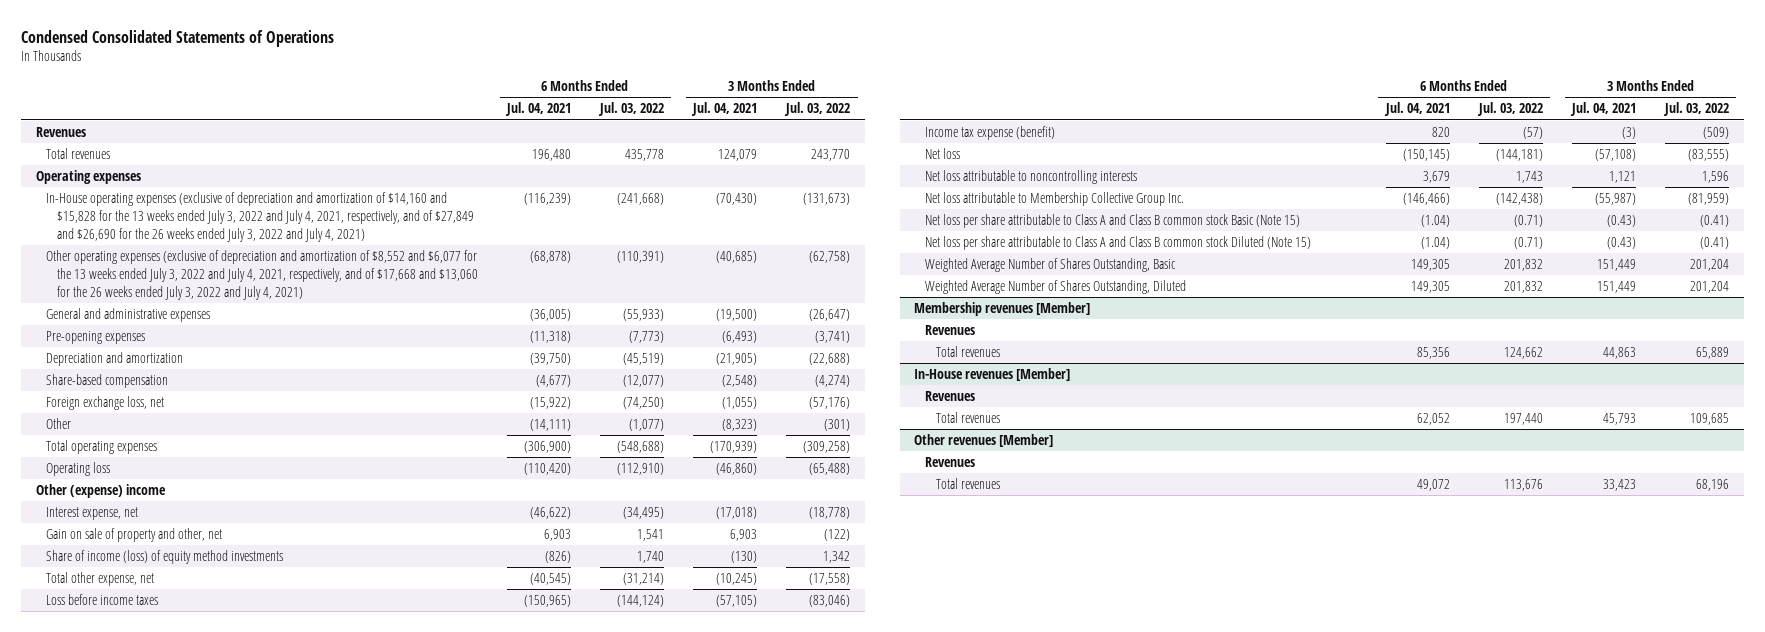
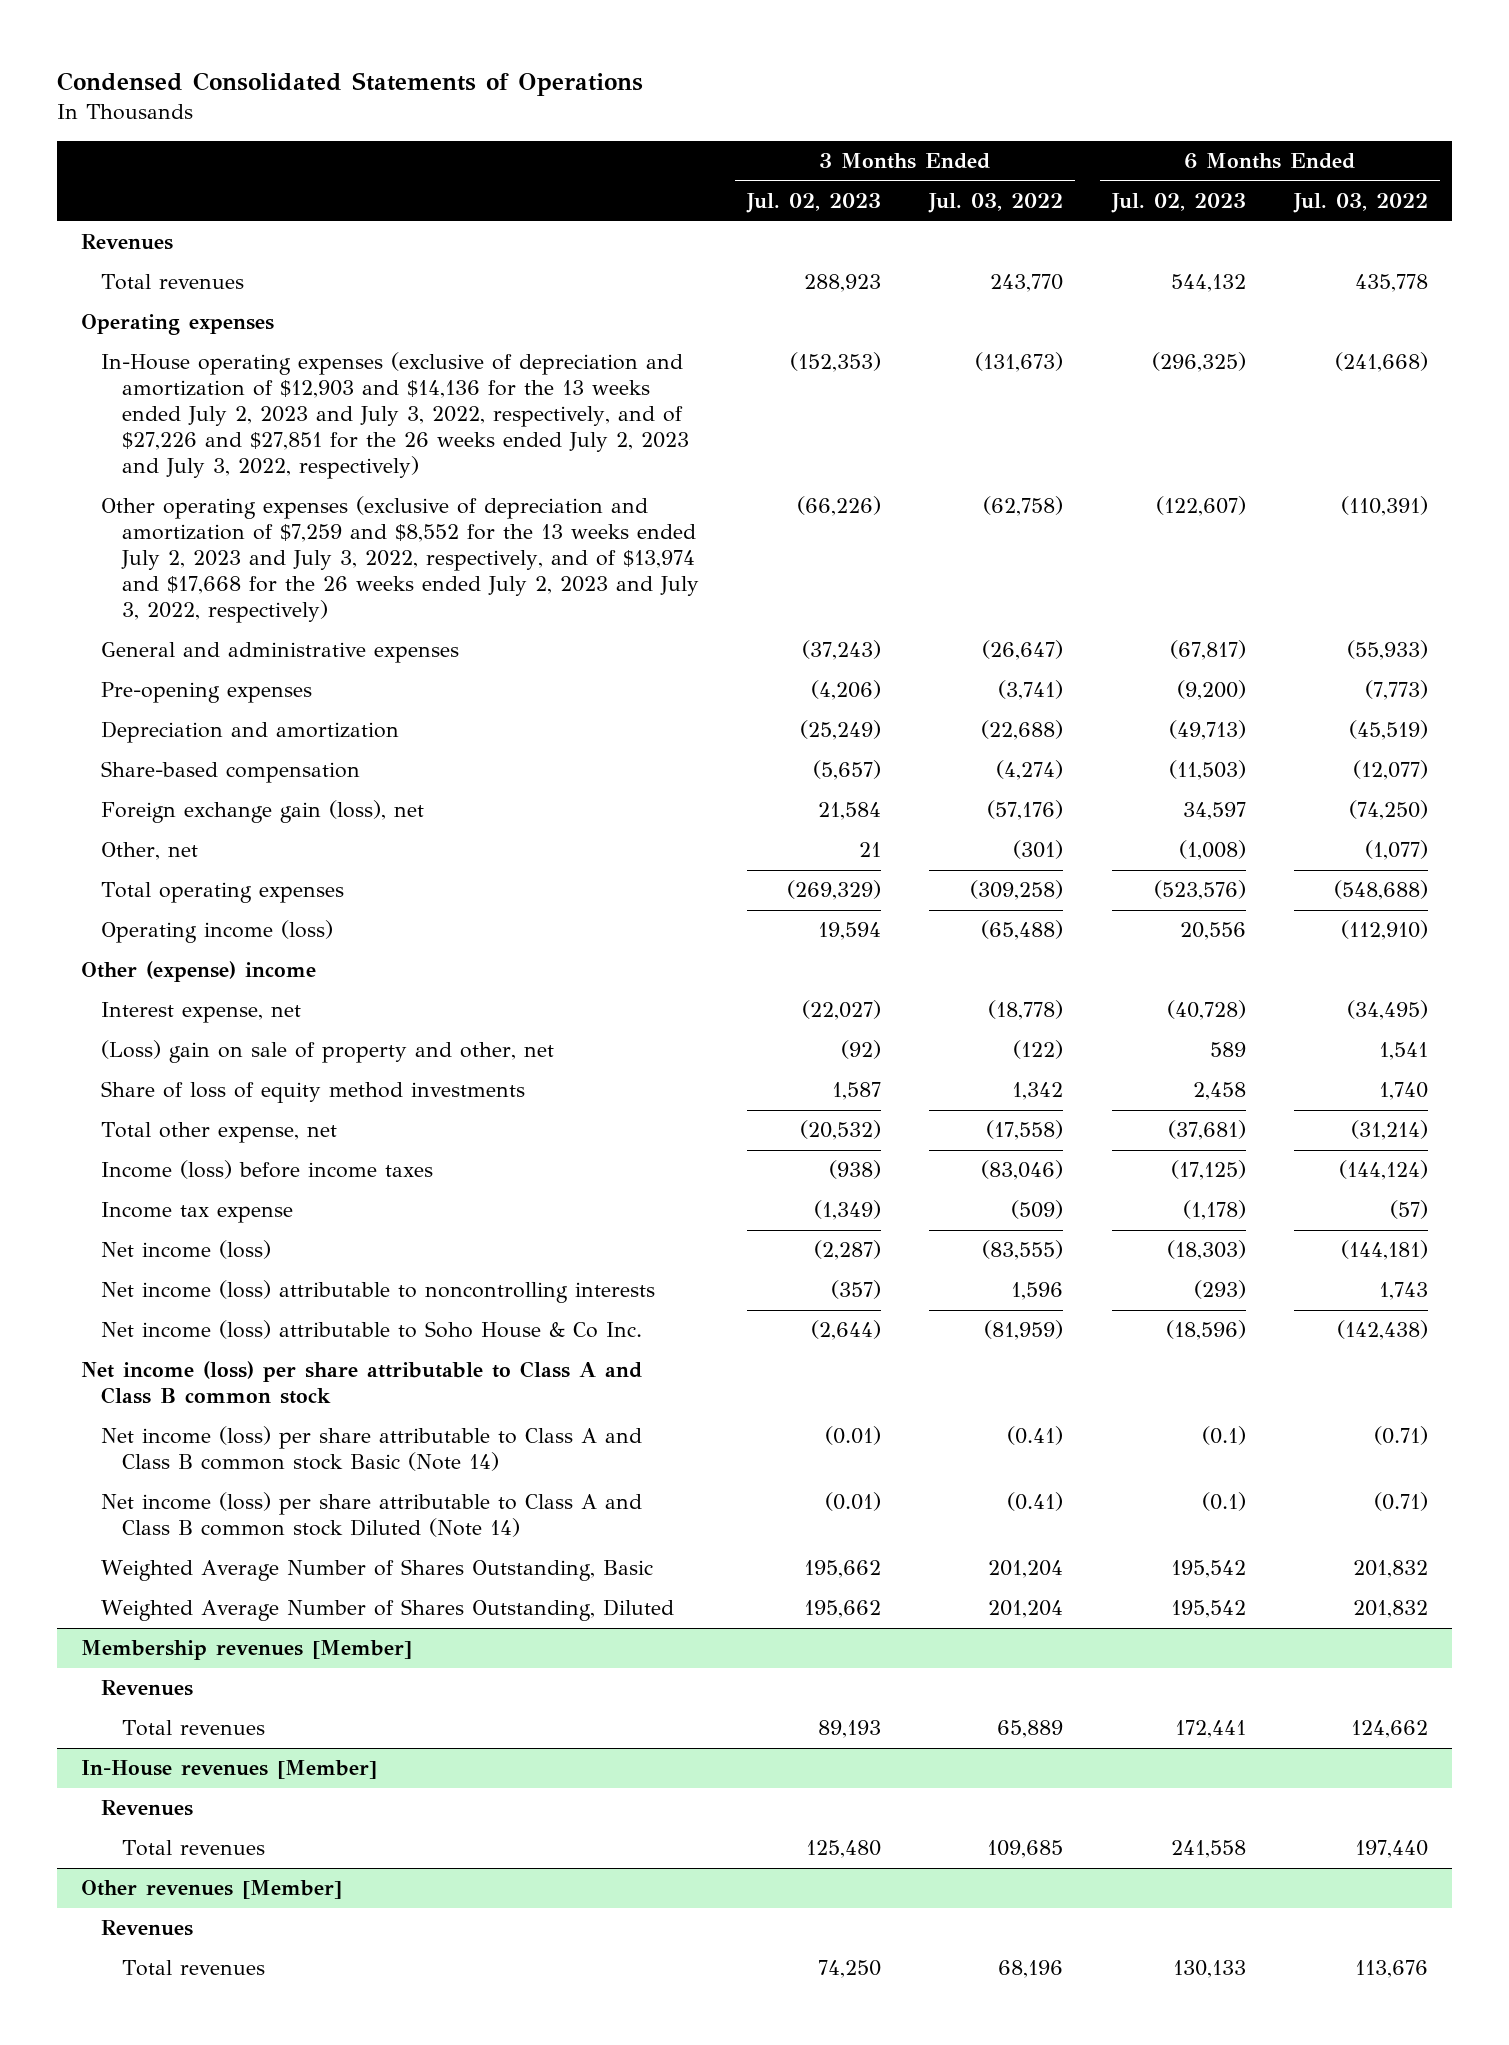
[504,102,571,117] Jul. 04, 2021 -> none
[691,102,758,117] Jul. 04, 2021 -> none
none -> [746,193,882,214] Jul. 02, 2023
none -> [1110,193,1246,214] Jul. 02, 2023
[46,192,474,242] In-House operating expenses (exclusive of depreciation and amortization of $14,160 and $15,828 for the 13 weeks ended July 3, 2022 and July 4, 2021, respectively, and of $27,849 and $26,690 for the 26 weeks ended July 3, 2022 and July 4, 2021) -> [101,352,689,480] In-House operating expenses (exclusive of depreciation and amortization of $12,903 and $14,136 for the 13 weeks ended July 2, 2023 and July 3, 2022, respectively, and of $27,226 and $27,851 for the 26 weeks ended July 2, 2023 and July 3, 2022, respectively)
[46,250,478,300] Other operating expenses (exclusive of depreciation and amortization of $8,552 and $6,077 for the 13 weeks ended July 3, 2022 and July 4, 2021, respectively, and of $17,668 and $13,060 for the 26 weeks ended July 3, 2022 and July 4, 2021) -> [101,496,699,624] Other operating expenses (exclusive of depreciation and amortization of $7,259 and $8,552 for the 13 weeks ended July 2, 2023 and July 3, 2022, respectively, and of $13,974 and $17,668 for the 26 weeks ended July 2, 2023 and July 3, 2022, respectively)
[46,396,165,411] Foreign exchange loss, net -> [101,800,425,824] Foreign exchange gain (loss), net
[46,418,72,430] Other -> [101,842,199,861] Other, net
[46,462,111,477] Operating loss -> [101,920,334,944] Operating income (loss)
[46,528,223,543] Gain on sale of property and other, net -> [101,1040,555,1064] (Loss) gain on sale of property and other, net
[46,550,284,565] Share of income (loss) of equity method investments -> [101,1081,526,1104] Share of loss of equity method investments
[46,594,159,606] Loss before income taxes -> [101,1160,434,1180] Income (loss) before income taxes
[924,126,1055,141] Income tax expense (benefit) -> [101,1202,294,1224] Income tax expense
[924,148,960,160] Net loss -> [101,1240,272,1260] Net income (loss)
[924,170,1137,185] Net loss attributable to noncontrolling interests -> [101,1280,656,1304] Net income (loss) attributable to noncontrolling interests
[924,192,1184,207] Net loss attributable to Membership Collective Group Inc. -> [101,1320,643,1340] Net income (loss) attributable to Soho House & Co Inc.
none -> [81,1361,643,1405] Net income (loss) per share attributable to Class A and Class B common stock
[924,214,1300,229] Net loss per share attributable to Class A and Class B common stock Basic (Note 15) -> [101,1426,643,1472] Net income (loss) per share attributable to Class A and Class B common stock Basic (Note 14)
[924,236,1311,251] Net loss per share attributable to Class A and Class B common stock Diluted (Note 15) -> [101,1492,643,1538] Net income (loss) per share attributable to Class A and Class B common stock Diluted (Note 14)

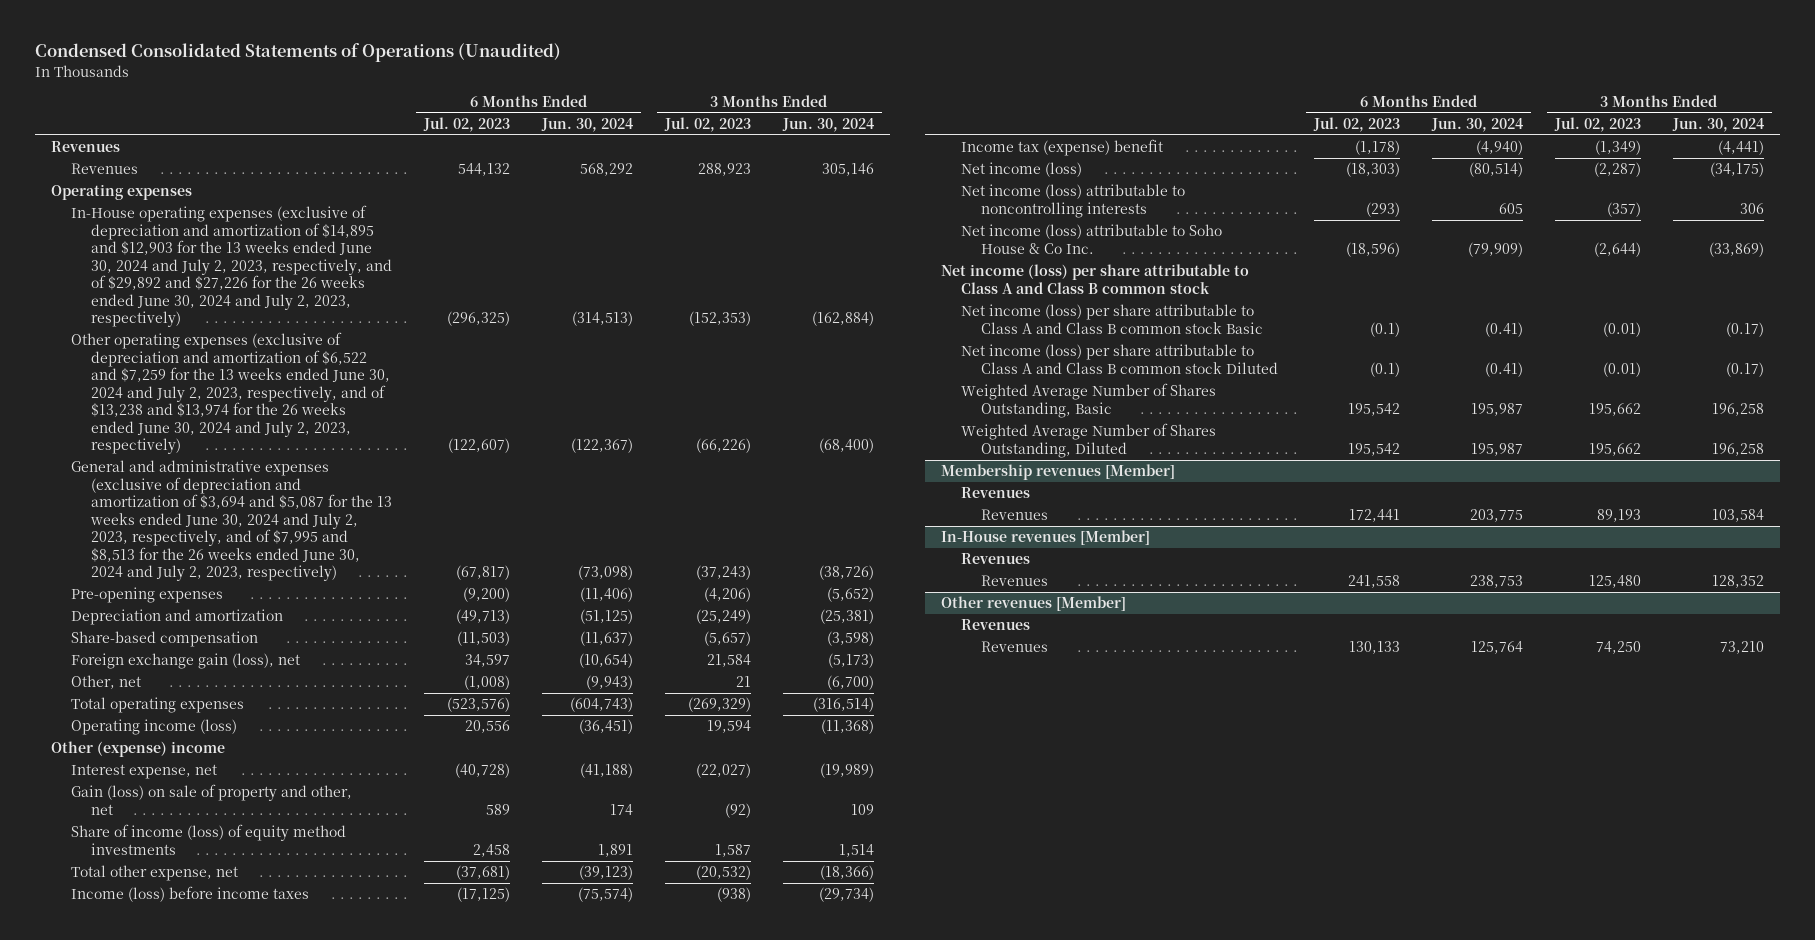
[56,72,643,97] Condensed Consolidated Statements of Operations -> [35,43,562,63] Condensed Consolidated Statements of Operations (Unaudited)
[928,193,1064,214] Jul. 03, 2022 -> none
[1292,193,1428,214] Jul. 03, 2022 -> none
none -> [541,117,634,132] Jun. 30, 2024
none -> [781,117,874,132] Jun. 30, 2024
[101,274,245,291] Total revenues -> [71,163,139,175] Revenues
[101,352,689,480] In-House operating expenses (exclusive of depreciation and amortization of $12,903 and $14,136 for the 13 weeks ended July 2, 2023 and July 3, 2022, respectively, and of $27,226 and $27,851 for the 26 weeks ended July 2, 2023 and July 3, 2022, respectively) -> [71,205,393,328] In-House operating expenses (exclusive of depreciation and amortization of $14,895 and $12,903 for the 13 weeks ended June 30, 2024 and July 2, 2023, respectively, and of $29,892 and $27,226 for the 26 weeks ended June 30, 2024 and July 2, 2023, respectively)
[101,496,699,624] Other operating expenses (exclusive of depreciation and amortization of $7,259 and $8,552 for the 13 weeks ended July 2, 2023 and July 3, 2022, respectively, and of $13,974 and $17,668 for the 26 weeks ended July 2, 2023 and July 3, 2022, respectively) -> [71,332,391,455] Other operating expenses (exclusive of depreciation and amortization of $6,522 and $7,259 for the 13 weeks ended June 30, 2024 and July 2, 2023, respectively, and of $13,238 and $13,974 for the 26 weeks ended June 30, 2024 and July 2, 2023, respectively)
[101,642,460,664] General and administrative expenses -> [71,460,393,582] General and administrative expenses (exclusive of depreciation and amortization of $3,694 and $5,087 for the 13 weeks ended June 30, 2024 and July 2, 2023, respectively, and of $7,995 and $8,513 for the 26 weeks ended June 30, 2024 and July 2, 2023, respectively)
[101,1040,555,1064] (Loss) gain on sale of property and other, net -> [71,784,353,815] Gain (loss) on sale of property and other, net
[101,1081,526,1104] Share of loss of equity method investments -> [71,824,347,855] Share of income (loss) of equity method investments
[101,1202,294,1224] Income tax expense -> [961,139,1164,157] Income tax (expense) benefit
[101,1426,643,1472] Net income (loss) per share attributable to Class A and Class B common stock Basic (Note 14) -> [961,304,1264,334] Net income (loss) per share attributable to Class A and Class B common stock Basic
[101,1492,643,1538] Net income (loss) per share attributable to Class A and Class B common stock Diluted (Note 14) -> [961,344,1279,374] Net income (loss) per share attributable to Class A and Class B common stock Diluted
[121,1720,265,1737] Total revenues -> [981,509,1049,521] Revenues
[121,1840,265,1857] Total revenues -> [981,575,1049,587] Revenues
[121,1960,265,1977] Total revenues -> [981,641,1049,653] Revenues

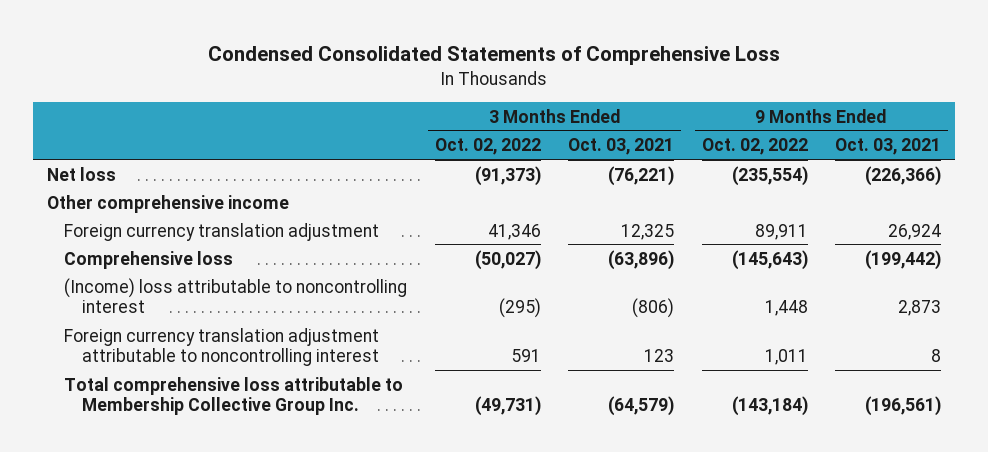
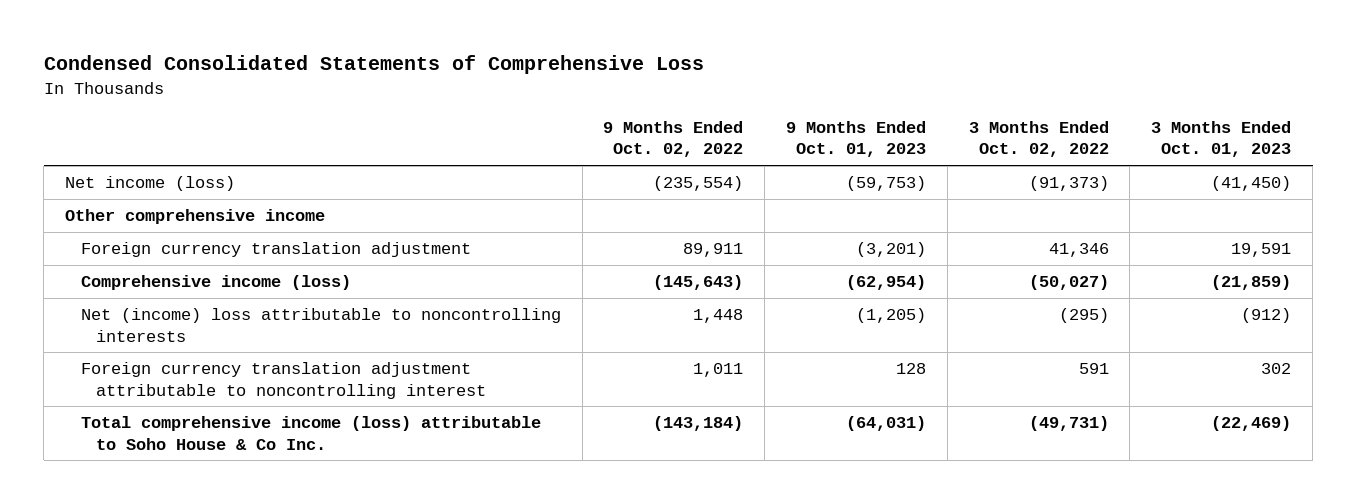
[568,138,675,156] Oct. 03, 2021 -> none
[835,138,942,156] Oct. 03, 2021 -> none
none -> [785,120,926,158] 9 Months Ended Oct. 01, 2023
none -> [1151,120,1292,158] 3 Months Ended Oct. 01, 2023
[47,166,117,181] Net loss -> [65,176,236,192] Net income (loss)
[64,250,234,269] Comprehensive loss -> [80,275,351,291] Comprehensive income (loss)
[64,277,408,314] (Income) loss attributable to noncontrolling interest -> [80,308,561,342] Net (income) loss attributable to noncontrolling interests
[64,376,404,416] Total comprehensive loss attributable to Membership Collective Group Inc. -> [80,416,541,450] Total comprehensive income (loss) attributable to Soho House & Co Inc.

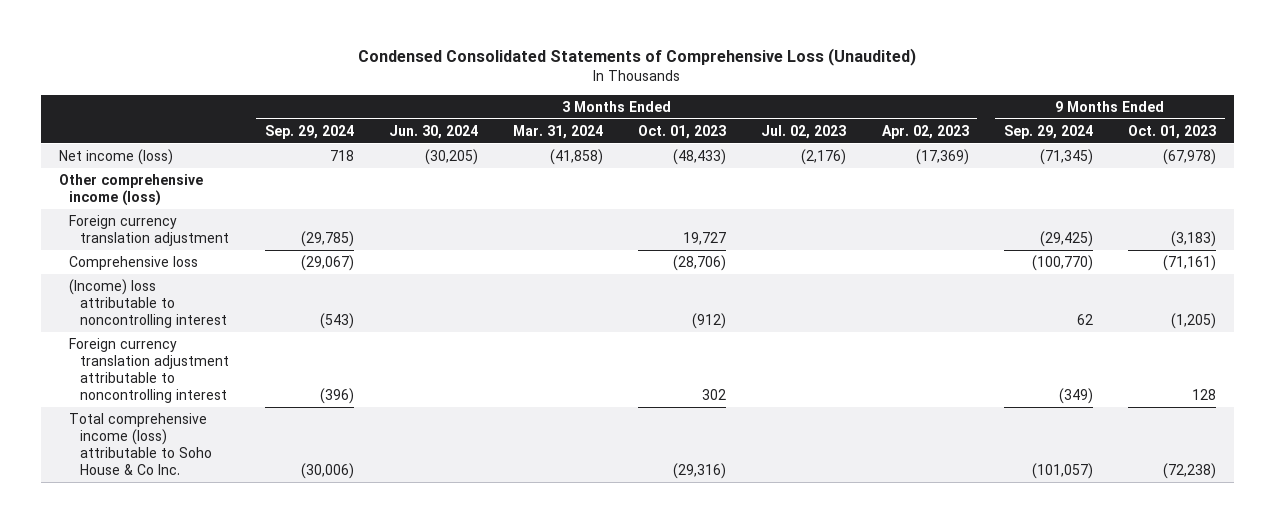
[43,55,704,75] Condensed Consolidated Statements of Comprehensive Loss -> [358,48,917,67] Condensed Consolidated Statements of Comprehensive Loss (Unaudited)
[603,120,744,158] 9 Months Ended Oct. 02, 2022 -> none
[968,120,1109,158] 3 Months Ended Oct. 02, 2022 -> none
none -> [264,124,354,139] Sep. 29, 2024
none -> [388,124,478,139] Jun. 30, 2024
none -> [513,124,604,139] Mar. 31, 2024
none -> [761,124,847,139] Jul. 02, 2023
none -> [881,124,969,139] Apr. 02, 2023
none -> [1003,124,1093,139] Sep. 29, 2024
[845,176,926,192] (59,753) -> [1163,148,1217,165] (67,978)
[1211,176,1292,192] (41,450) -> [673,148,727,165] (48,433)
[65,209,326,225] Other comprehensive income -> [58,173,203,206] Other comprehensive income (loss)
[855,242,926,258] (3,201) -> [1171,230,1217,247] (3,183)
[1231,243,1292,258] 19,591 -> [683,231,727,245] 19,727
[80,275,351,291] Comprehensive income (loss) -> [69,255,199,270] Comprehensive loss
[845,275,926,291] (62,954) -> [1163,254,1217,271] (71,161)
[1211,275,1292,291] (21,859) -> [673,254,727,271] (28,706)
[80,308,561,342] Net (income) loss attributable to noncontrolling interests -> [69,278,228,328] (Income) loss attributable to noncontrolling interest
[845,416,926,432] (64,031) -> [1163,462,1217,479] (72,238)
[1211,416,1292,432] (22,469) -> [673,462,727,479] (29,316)

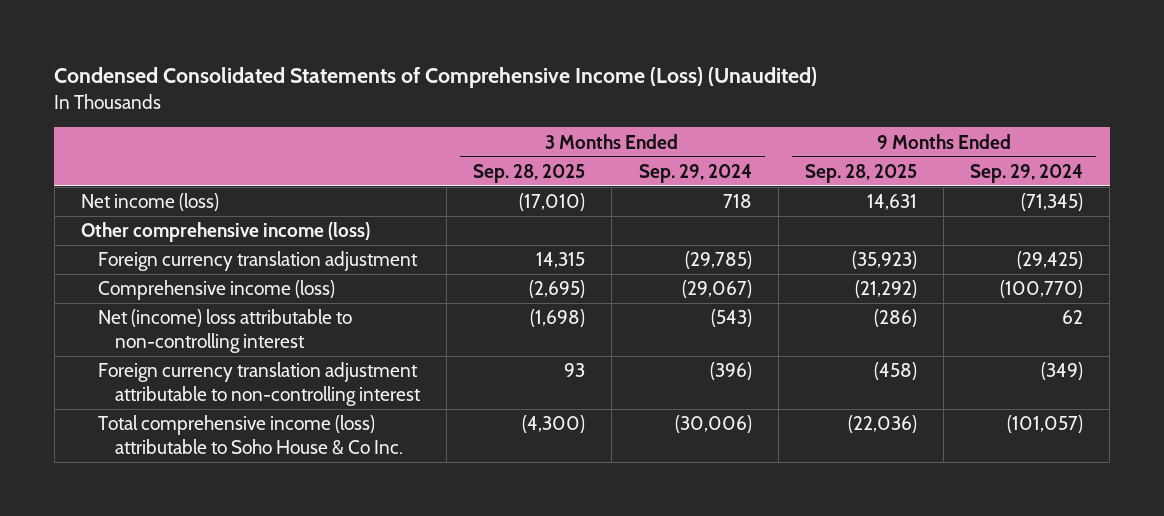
[358,48,917,67] Condensed Consolidated Statements of Comprehensive Loss (Unaudited) -> [54,67,818,89] Condensed Consolidated Statements of Comprehensive Income (Loss) (Unaudited)
[388,124,478,139] Jun. 30, 2024 -> none
[513,124,604,139] Mar. 31, 2024 -> none
[638,124,727,139] Oct. 01, 2023 -> none
[761,124,847,139] Jul. 02, 2023 -> none
[881,124,969,139] Apr. 02, 2023 -> none
[1128,124,1217,139] Oct. 01, 2023 -> none
none -> [473,163,586,183] Sep. 28, 2025
none -> [804,163,917,183] Sep. 28, 2025
[69,255,199,270] Comprehensive loss -> [97,280,335,301] Comprehensive income (loss)
[69,278,228,328] (Income) loss attributable to noncontrolling interest -> [97,309,352,353] Net (income) loss attributable to non-controlling interest
[69,337,230,403] Foreign currency translation adjustment attributable to noncontrolling interest -> [97,362,421,406] Foreign currency translation adjustment attributable to non-controlling interest

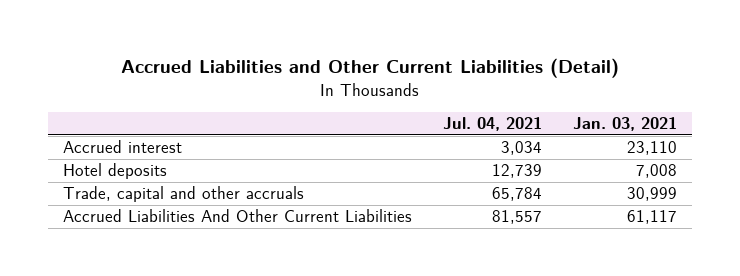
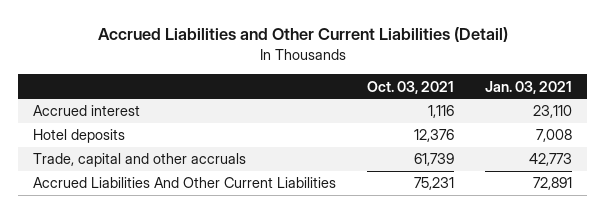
[442,117,542,132] Jul. 04, 2021 -> none
none -> [367,80,455,94] Oct. 03, 2021
[626,187,677,202] 30,999 -> [528,153,572,167] 42,773
[626,210,677,225] 61,117 -> [532,177,572,191] 72,891

